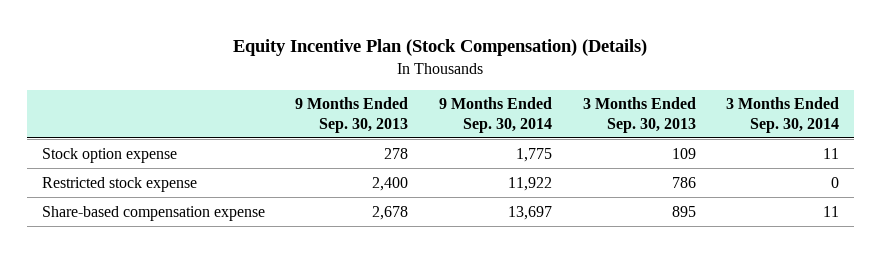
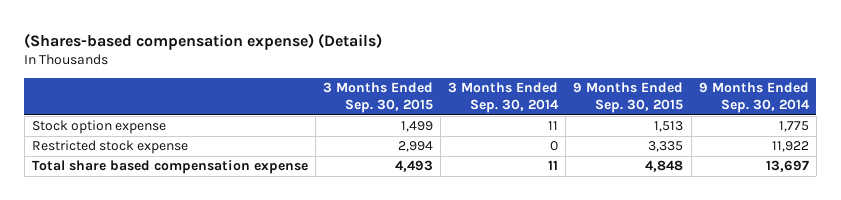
[233,38,648,56] Equity Incentive Plan (Stock Compensation) (Details) -> [24,32,383,50] (Shares-based compensation expense) (Details)
[295,97,409,133] 9 Months Ended Sep. 30, 2013 -> none
[582,97,696,133] 3 Months Ended Sep. 30, 2013 -> none
none -> [323,82,434,114] 3 Months Ended Sep. 30, 2015
none -> [573,82,684,114] 9 Months Ended Sep. 30, 2015
[41,205,265,221] Share-based compensation expense -> [31,160,308,175] Total share based compensation expense

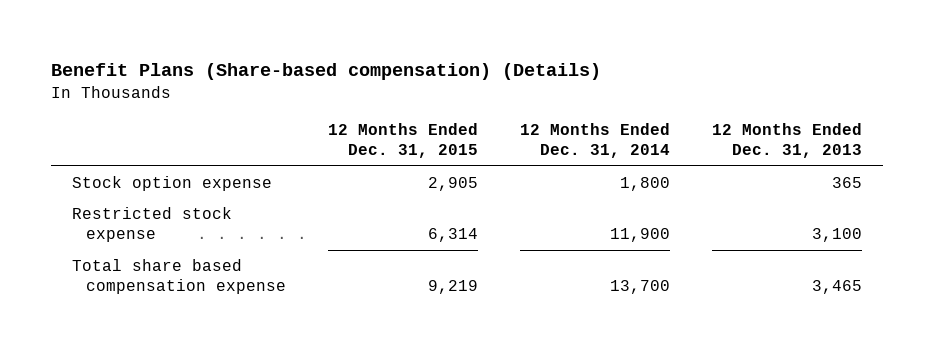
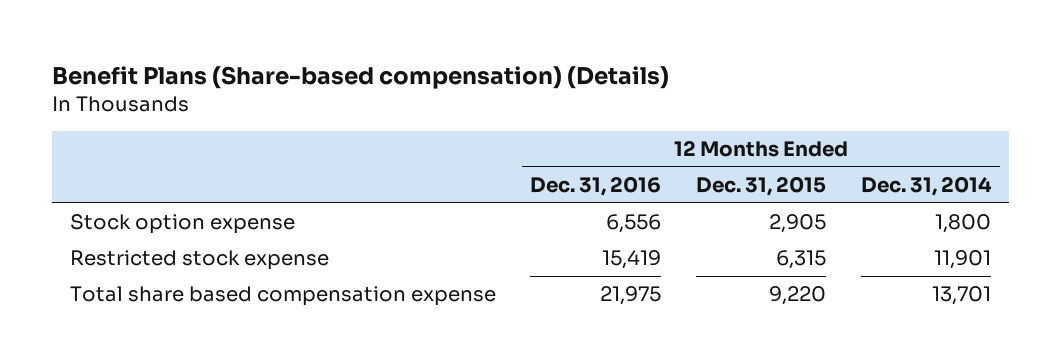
[712,123,863,159] 12 Months Ended Dec. 31, 2013 -> none
none -> [530,176,662,197] Dec. 31, 2016
[428,228,479,243] 6,314 -> [776,250,827,270] 6,315
[610,228,671,243] 11,900 -> [934,250,992,270] 11,901
[428,280,479,295] 9,219 -> [769,286,827,306] 9,220
[610,280,671,295] 13,700 -> [932,286,992,306] 13,701

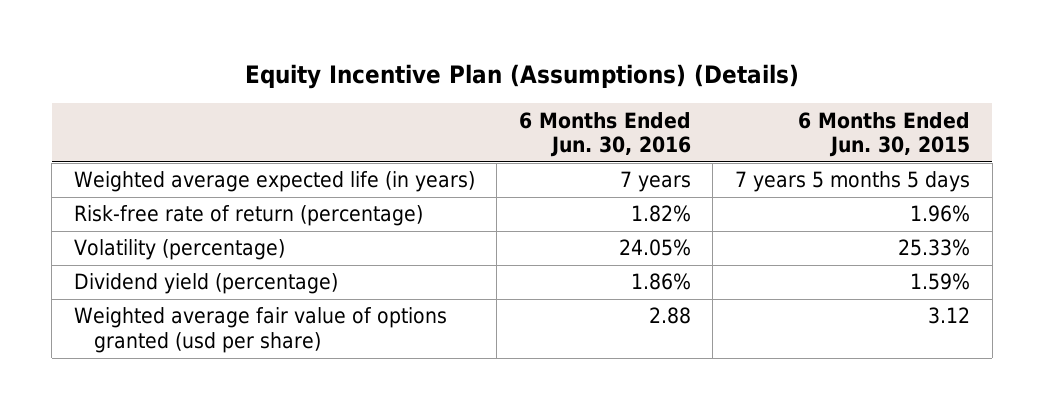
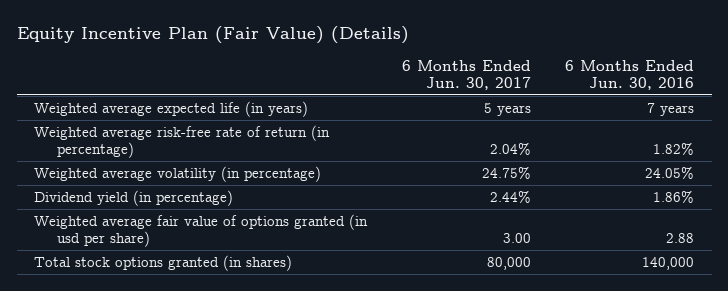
[244,64,799,90] Equity Incentive Plan (Assumptions) (Details) -> [16,26,409,45] Equity Incentive Plan (Fair Value) (Details)
[798,111,971,158] 6 Months Ended Jun. 30, 2015 -> none
none -> [401,59,531,90] 6 Months Ended Jun. 30, 2017
[73,205,423,227] Risk-free rate of return (percentage) -> [33,125,330,158] Weighted average risk-free rate of return (in percentage)
[73,239,285,261] Volatility (percentage) -> [33,166,321,183] Weighted average volatility (in percentage)
[73,273,338,295] Dividend yield (percentage) -> [33,190,233,207] Dividend yield (in percentage)
[73,307,447,354] Weighted average fair value of options granted (usd per share) -> [33,214,368,247] Weighted average fair value of options granted (in usd per share)
none -> [33,255,292,272] Total stock options granted (in shares)

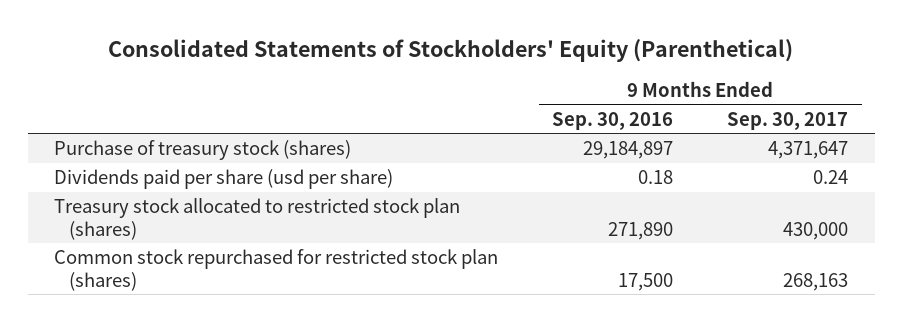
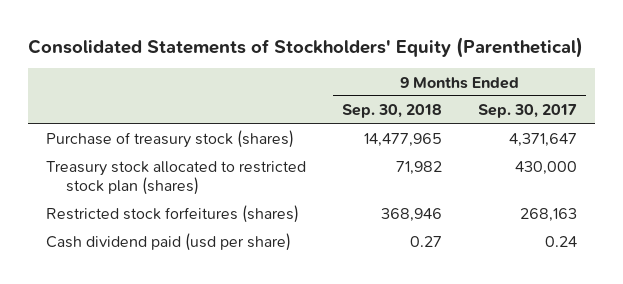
[552,111,674,130] Sep. 30, 2016 -> none
none -> [341,104,442,119] Sep. 30, 2018
[54,169,394,190] Dividends paid per share (usd per share) -> none
[54,249,499,291] Common stock repurchased for restricted stock plan (shares) -> [45,205,299,224] Restricted stock forfeitures (shares)
none -> [45,233,291,252] Cash dividend paid (usd per share)

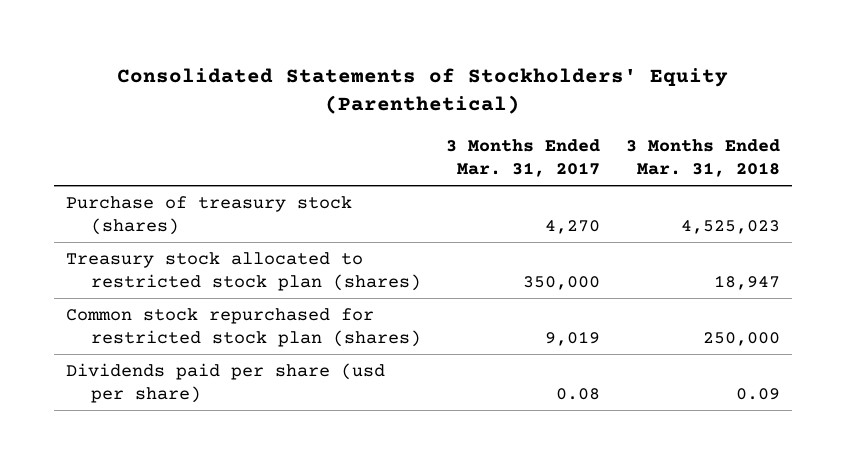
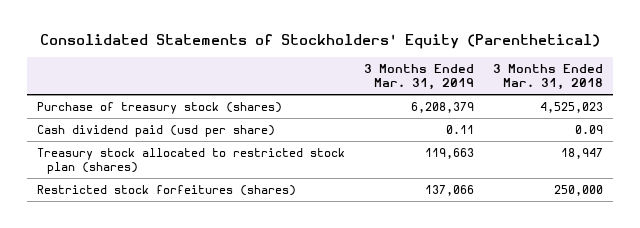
[446,138,601,177] 3 Months Ended Mar. 31, 2017 -> none
none -> [363,63,474,91] 3 Months Ended Mar. 31, 2019
none -> [36,124,275,137] Cash dividend paid (usd per share)
[66,362,386,403] Dividends paid per share (usd per share) -> none
[66,307,422,347] Common stock repurchased for restricted stock plan (shares) -> [36,184,296,196] Restricted stock forfeitures (shares)

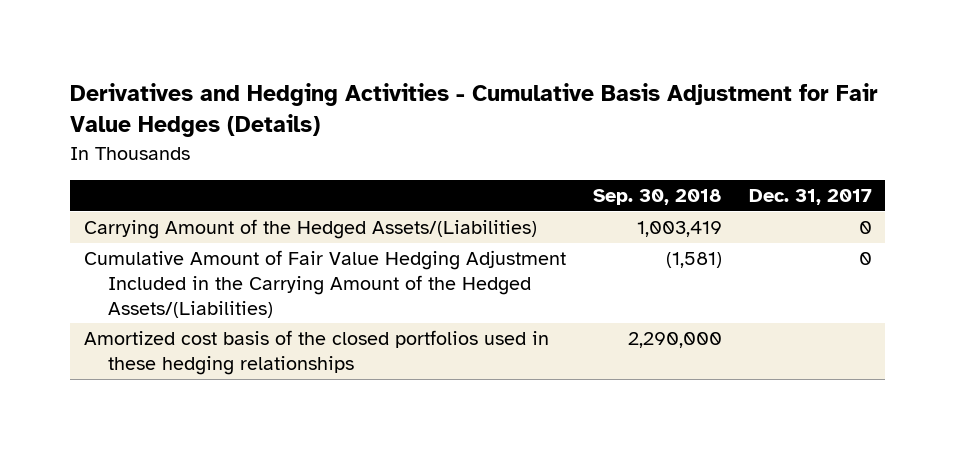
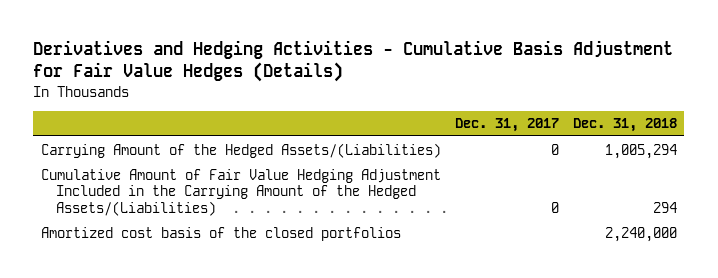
[592,189,722,206] Sep. 30, 2018 -> none
none -> [573,118,678,133] Dec. 31, 2018
[83,330,549,376] Amortized cost basis of the closed portfolios used in these hedging relationships -> [40,226,401,241] Amortized cost basis of the closed portfolios

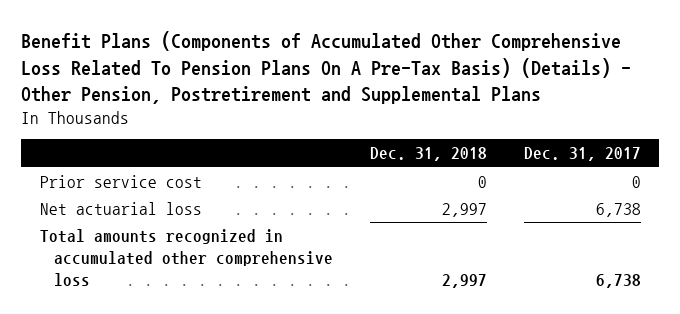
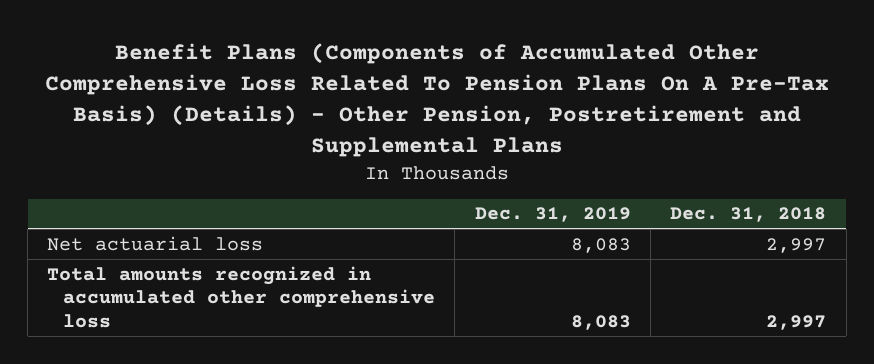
[523,147,641,162] Dec. 31, 2017 -> none
none -> [474,207,631,223] Dec. 31, 2019
[39,175,202,189] Prior service cost -> none

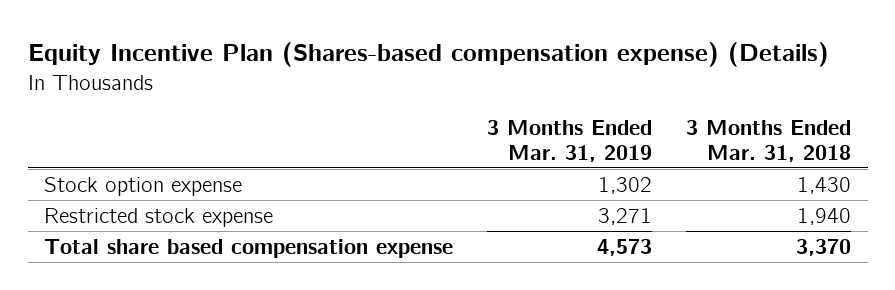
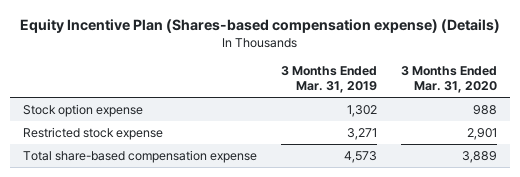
[685,119,851,162] 3 Months Ended Mar. 31, 2018 -> none
none -> [401,66,498,94] 3 Months Ended Mar. 31, 2020
[44,238,454,258] Total share based compensation expense -> [22,150,257,164] Total share-based compensation expense

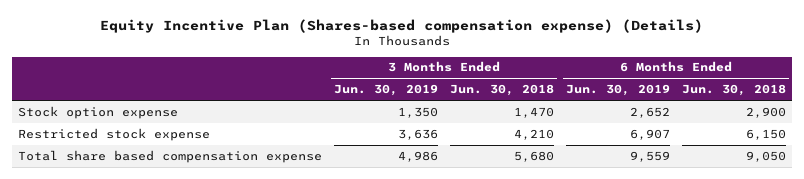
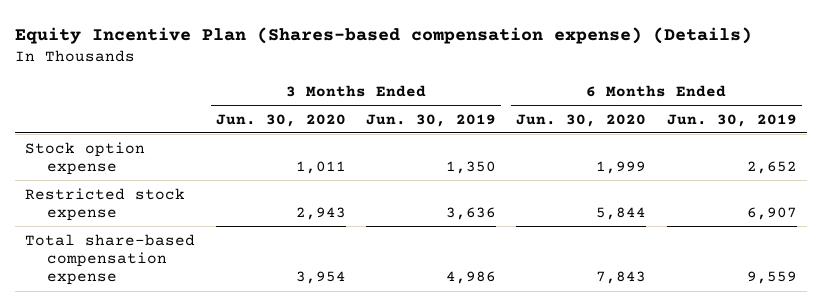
[449,84,554,97] Jun. 30, 2018 -> none
[681,84,786,97] Jun. 30, 2018 -> none
none -> [215,113,346,127] Jun. 30, 2020
none -> [516,113,647,127] Jun. 30, 2020
[17,149,322,163] Total share based compensation expense -> [25,233,196,286] Total share-based compensation expense

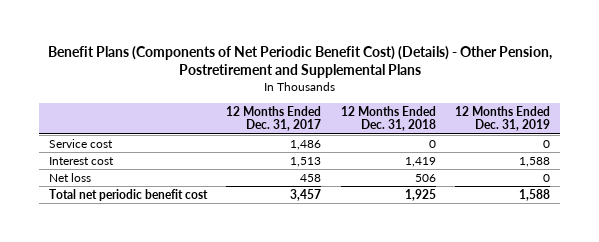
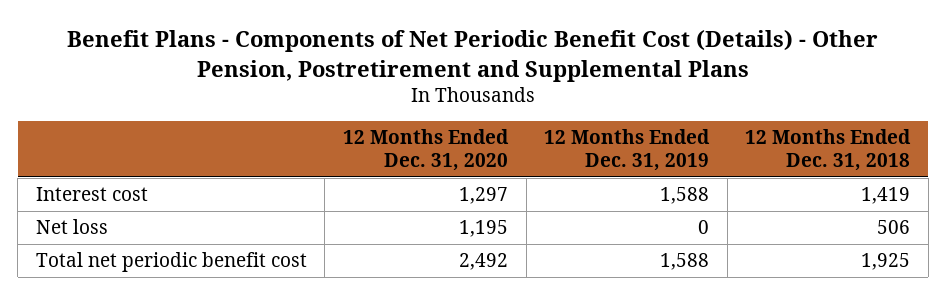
[47,46,552,79] Benefit Plans (Components of Net Periodic Benefit Cost) (Details) - Other Pension, Postretirement and Supplemental Plans -> [67,30,879,82] Benefit Plans - Components of Net Periodic Benefit Cost (Details) - Other Pension, Postretirement and Supplemental Plans
[226,105,322,132] 12 Months Ended Dec. 31, 2017 -> none
none -> [342,129,509,171] 12 Months Ended Dec. 31, 2020
[48,138,113,148] Service cost -> none

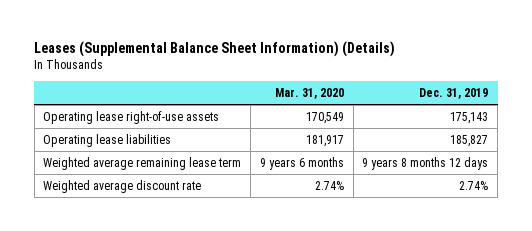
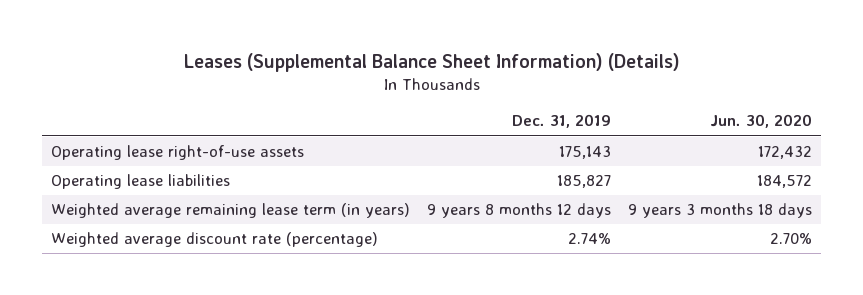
[274,87,344,99] Mar. 31, 2020 -> none
none -> [710,114,813,129] Jun. 30, 2020
[43,156,242,170] Weighted average remaining lease term -> [50,203,410,219] Weighted average remaining lease term (in years)
[43,179,202,193] Weighted average discount rate -> [50,232,378,248] Weighted average discount rate (percentage)

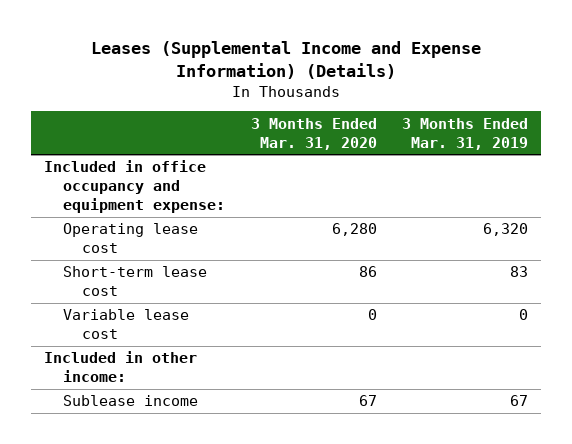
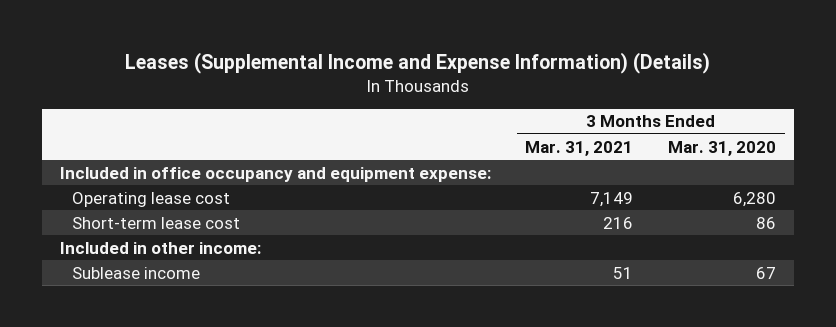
[402,117,529,150] 3 Months Ended Mar. 31, 2019 -> none
none -> [525,140,634,156] Mar. 31, 2021
[62,309,189,340] Variable lease cost -> none

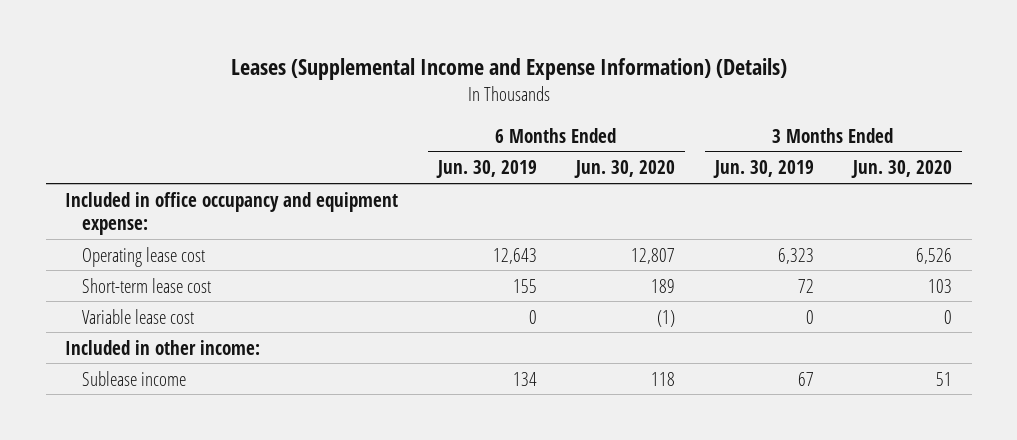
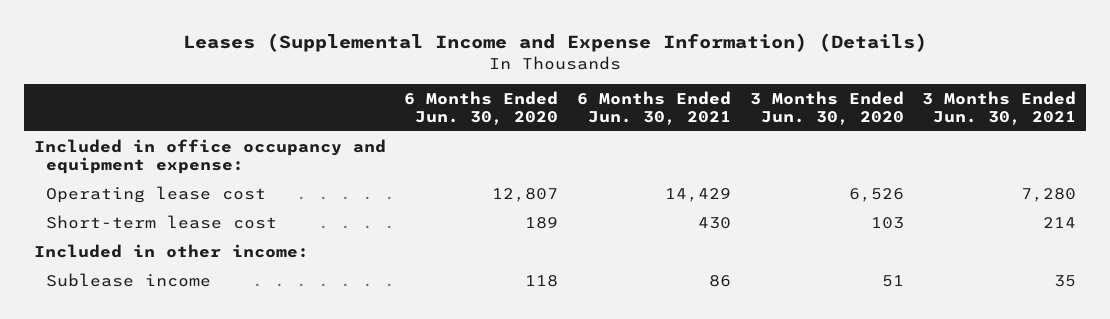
[435,160,537,179] Jun. 30, 2019 -> none
[712,160,814,179] Jun. 30, 2019 -> none
none -> [577,90,732,125] 6 Months Ended Jun. 30, 2021
none -> [922,90,1077,125] 3 Months Ended Jun. 30, 2021
[81,308,194,324] Variable lease cost -> none

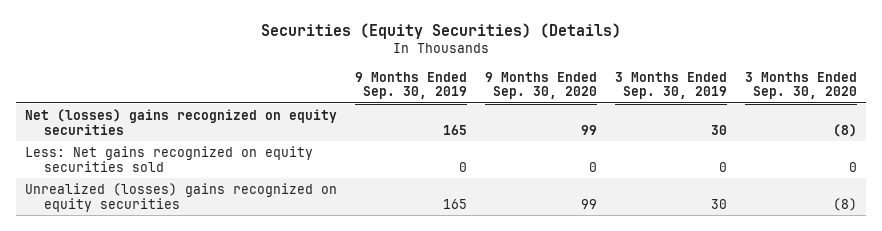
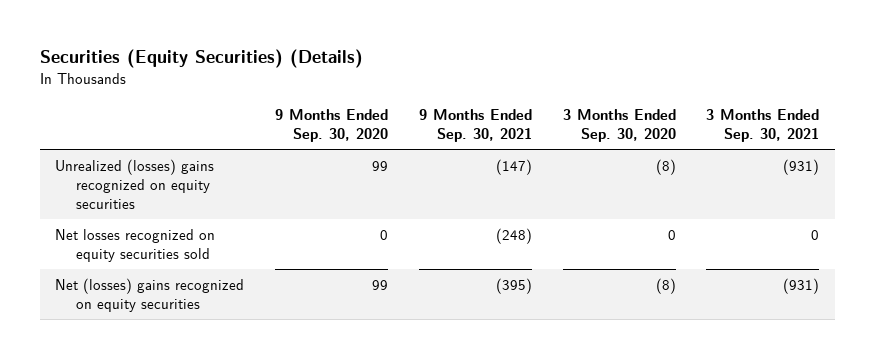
[355,71,468,100] 9 Months Ended Sep. 30, 2019 -> none
[615,71,728,100] 3 Months Ended Sep. 30, 2019 -> none
none -> [418,108,532,142] 9 Months Ended Sep. 30, 2021
none -> [706,108,820,142] 3 Months Ended Sep. 30, 2021
[24,145,313,172] Less: Net gains recognized on equity securities sold -> none
none -> [55,228,216,262] Net losses recognized on equity securities sold
[24,108,337,135] Net (losses) gains recognized on equity securities -> [55,277,245,312] Net (losses) gains recognized on equity securities

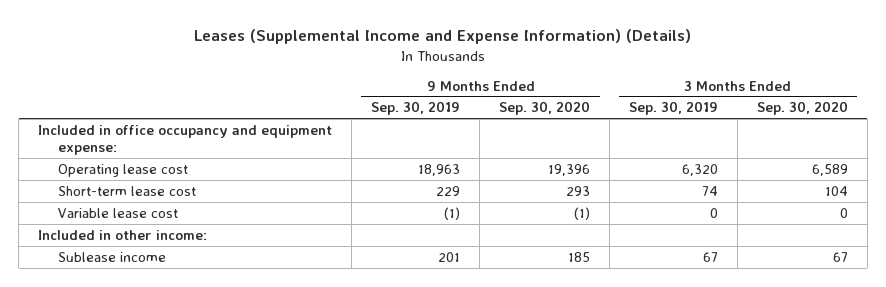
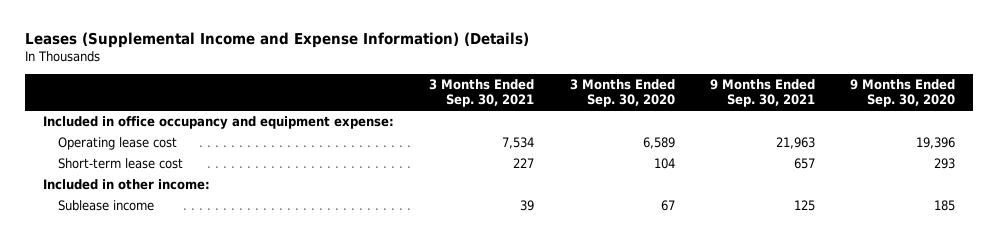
[371,101,461,116] Sep. 30, 2019 -> none
[628,101,718,116] Sep. 30, 2019 -> none
none -> [429,78,535,108] 3 Months Ended Sep. 30, 2021
none -> [709,78,815,108] 9 Months Ended Sep. 30, 2021
[58,207,179,218] Variable lease cost -> none

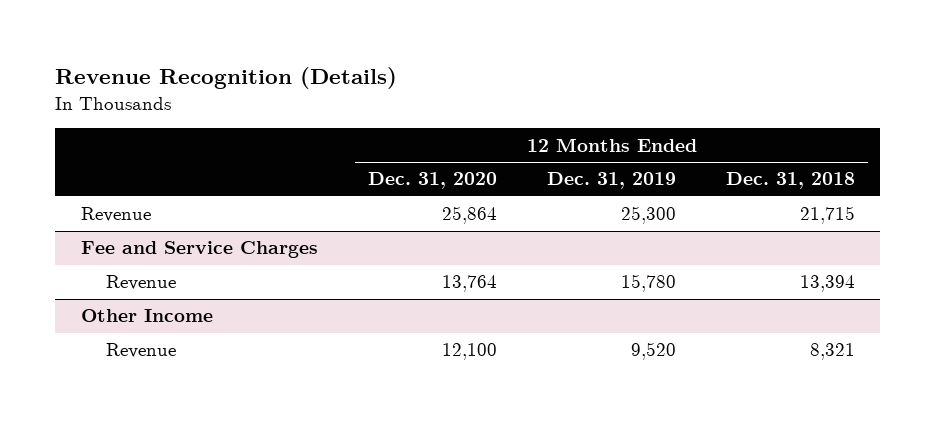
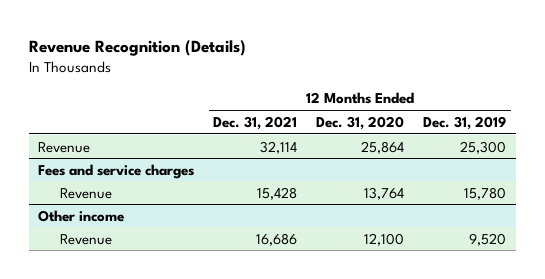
[726,172,856,190] Dec. 31, 2018 -> none
none -> [213,115,298,130] Dec. 31, 2021
[80,241,318,259] Fee and Service Charges -> [38,163,195,179] Fees and service charges
[80,309,213,323] Other Income -> [38,209,125,222] Other income

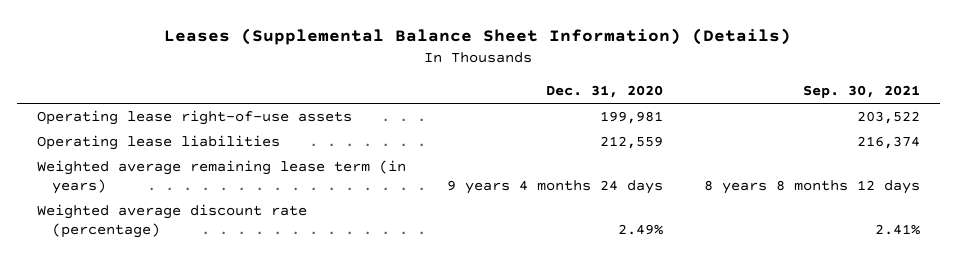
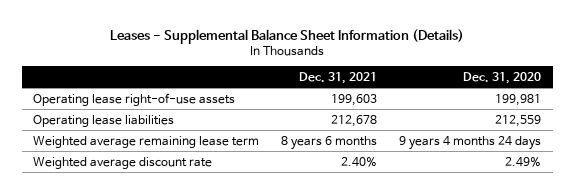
[164,28,792,46] Leases (Supplemental Balance Sheet Information) (Details) -> [110,28,465,44] Leases - Supplemental Balance Sheet Information (Details)
[802,85,920,99] Sep. 30, 2021 -> none
none -> [299,71,378,84] Dec. 31, 2021
[37,160,407,195] Weighted average remaining lease term (in years) -> [33,135,260,148] Weighted average remaining lease term
[37,204,308,239] Weighted average discount rate (percentage) -> [33,156,213,169] Weighted average discount rate

